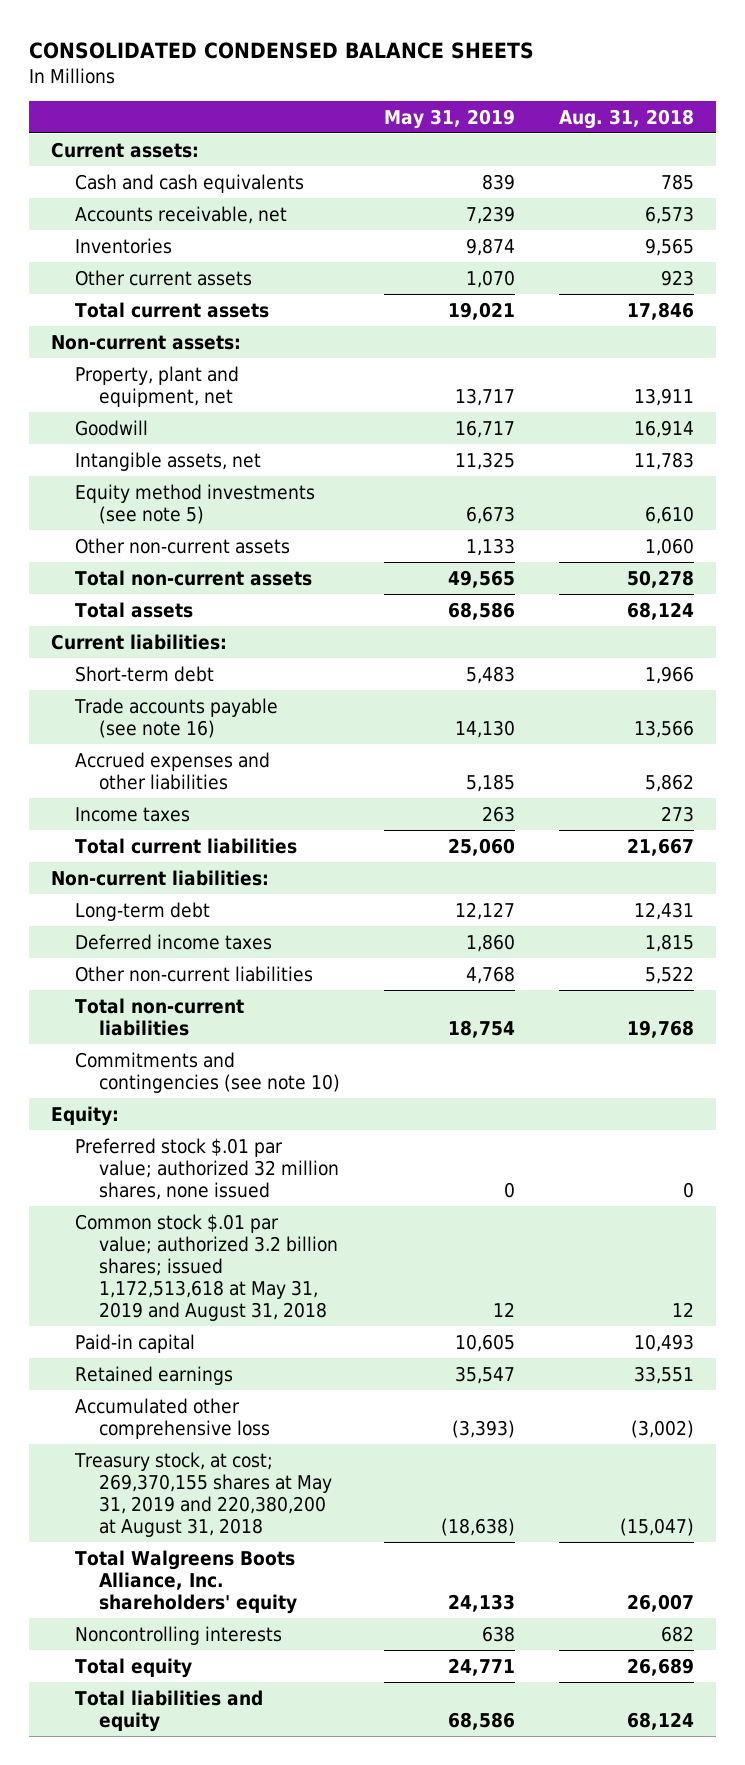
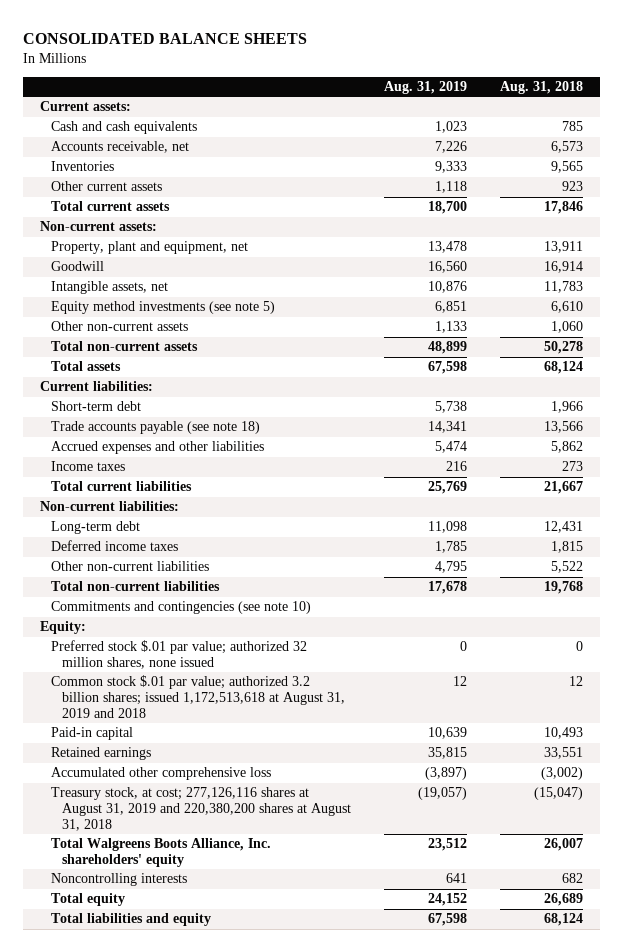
[29,41,535,59] CONSOLIDATED CONDENSED BALANCE SHEETS -> [23,33,308,45] CONSOLIDATED BALANCE SHEETS
[383,108,515,129] May 31, 2019 -> none
none -> [383,81,467,95] Aug. 31, 2019
[74,697,279,738] Trade accounts payable (see note 16) -> [50,421,260,435] Trade accounts payable (see note 18)
[75,1213,338,1322] Common stock $.01 par value; authorized 3.2 billion shares; issued 1,172,513,618 at May 31, 2019 and August 31, 2018 -> [50,675,345,719] Common stock $.01 par value; authorized 3.2 billion shares; issued 1,172,513,618 at August 31, 2019 and 2018
[74,1451,332,1537] Treasury stock, at cost; 269,370,155 shares at May 31, 2019 and 220,380,200 at August 31, 2018 -> [50,787,351,832] Treasury stock, at cost; 277,126,116 shares at August 31, 2019 and 220,380,200 shares at August 31, 2018

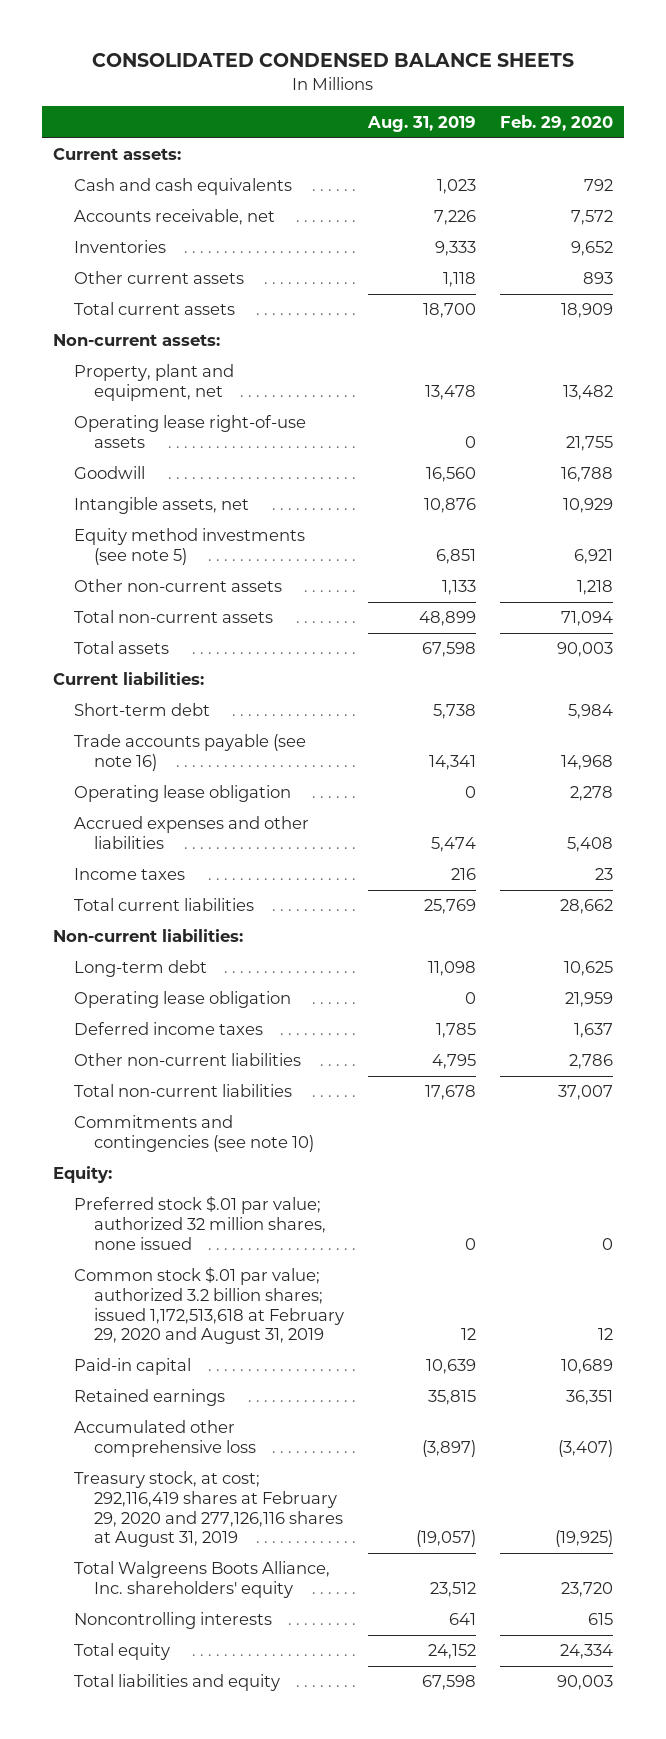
[23,33,308,45] CONSOLIDATED BALANCE SHEETS -> [92,53,575,68] CONSOLIDATED CONDENSED BALANCE SHEETS
[499,81,583,95] Aug. 31, 2018 -> none
none -> [499,114,613,131] Feb. 29, 2020
none -> [73,415,306,449] Operating lease right-of-use assets
[50,421,260,435] Trade accounts payable (see note 18) -> [73,734,306,772] Trade accounts payable (see note 16)
none -> [73,785,291,803] Operating lease obligation
none -> [73,991,291,1009] Operating lease obligation
[50,675,345,719] Common stock $.01 par value; authorized 3.2 billion shares; issued 1,172,513,618 at August 31, 2019 and 2018 -> [73,1267,345,1345] Common stock $.01 par value; authorized 3.2 billion shares; issued 1,172,513,618 at February 29, 2020 and August 31, 2019
[50,787,351,832] Treasury stock, at cost; 277,126,116 shares at August 31, 2019 and 220,380,200 shares at August 31, 2018 -> [73,1471,344,1548] Treasury stock, at cost; 292,116,419 shares at February 29, 2020 and 277,126,116 shares at August 31, 2019

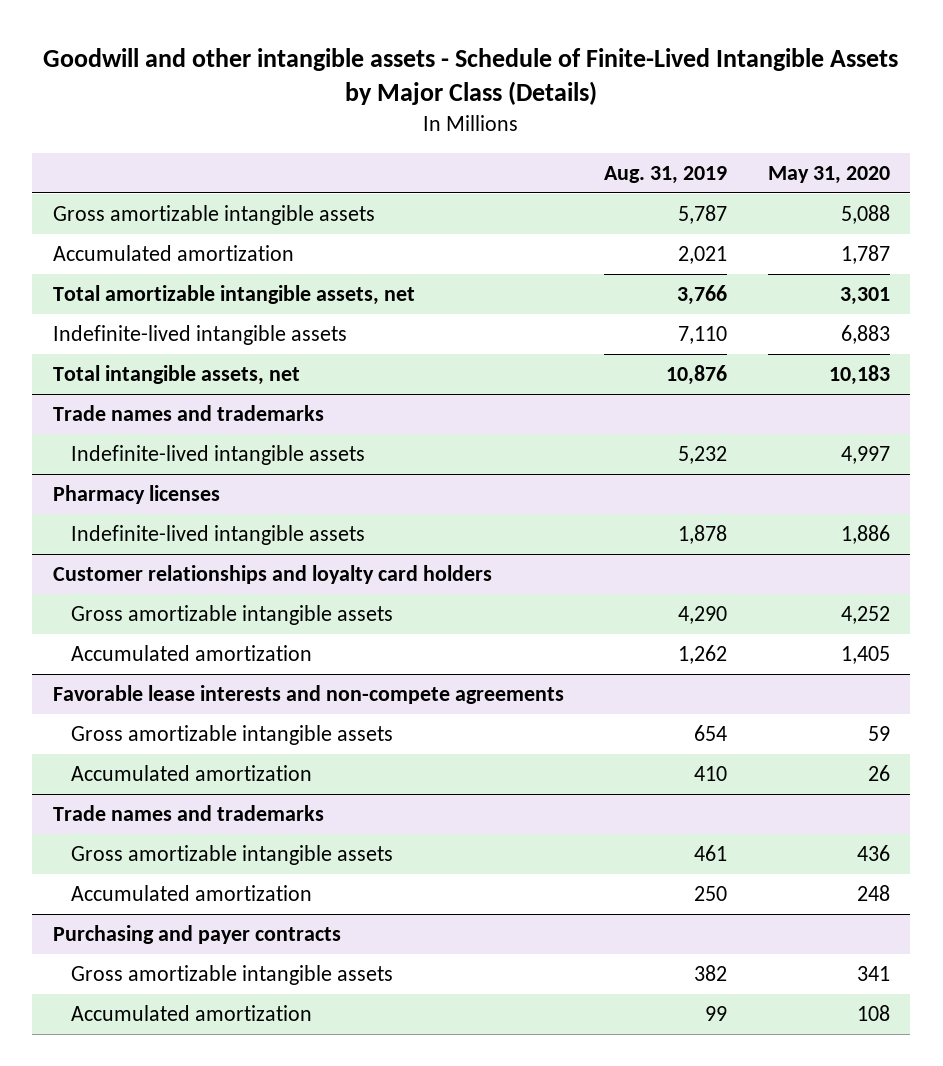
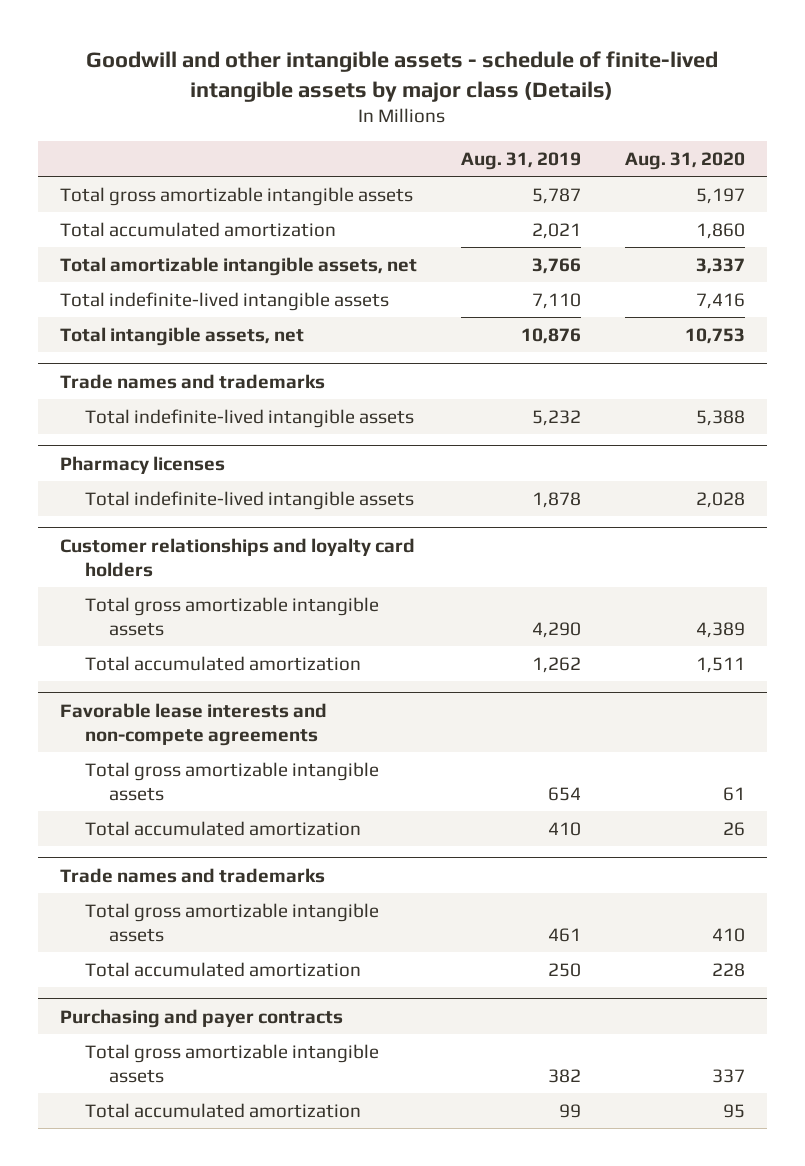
[43,47,899,105] Goodwill and other intangible assets - Schedule of Finite-Lived Intangible Assets by Major Class (Details) -> [86,51,719,102] Goodwill and other intangible assets - schedule of finite-lived intangible assets by major class (Details)
[767,165,890,184] May 31, 2020 -> none
none -> [624,151,745,170] Aug. 31, 2020
[52,205,375,226] Gross amortizable intangible assets -> [59,186,413,206] Total gross amortizable intangible assets
[52,245,294,262] Accumulated amortization -> [59,221,336,237] Total accumulated amortization
[52,325,347,346] Indefinite-lived intangible assets -> [59,291,389,311] Total indefinite-lived intangible assets
[71,445,366,466] Indefinite-lived intangible assets -> [84,408,414,428] Total indefinite-lived intangible assets
[71,525,366,546] Indefinite-lived intangible assets -> [84,490,414,510] Total indefinite-lived intangible assets
[71,605,394,626] Gross amortizable intangible assets -> [84,596,379,636] Total gross amortizable intangible assets
[71,645,313,662] Accumulated amortization -> [84,655,361,671] Total accumulated amortization
[71,725,394,746] Gross amortizable intangible assets -> [84,761,379,801] Total gross amortizable intangible assets
[71,765,313,782] Accumulated amortization -> [84,820,361,836] Total accumulated amortization
[71,845,394,866] Gross amortizable intangible assets -> [84,902,379,942] Total gross amortizable intangible assets
[71,885,313,902] Accumulated amortization -> [84,961,361,977] Total accumulated amortization
[71,965,394,986] Gross amortizable intangible assets -> [84,1043,379,1083] Total gross amortizable intangible assets
[71,1005,313,1022] Accumulated amortization -> [84,1102,361,1118] Total accumulated amortization

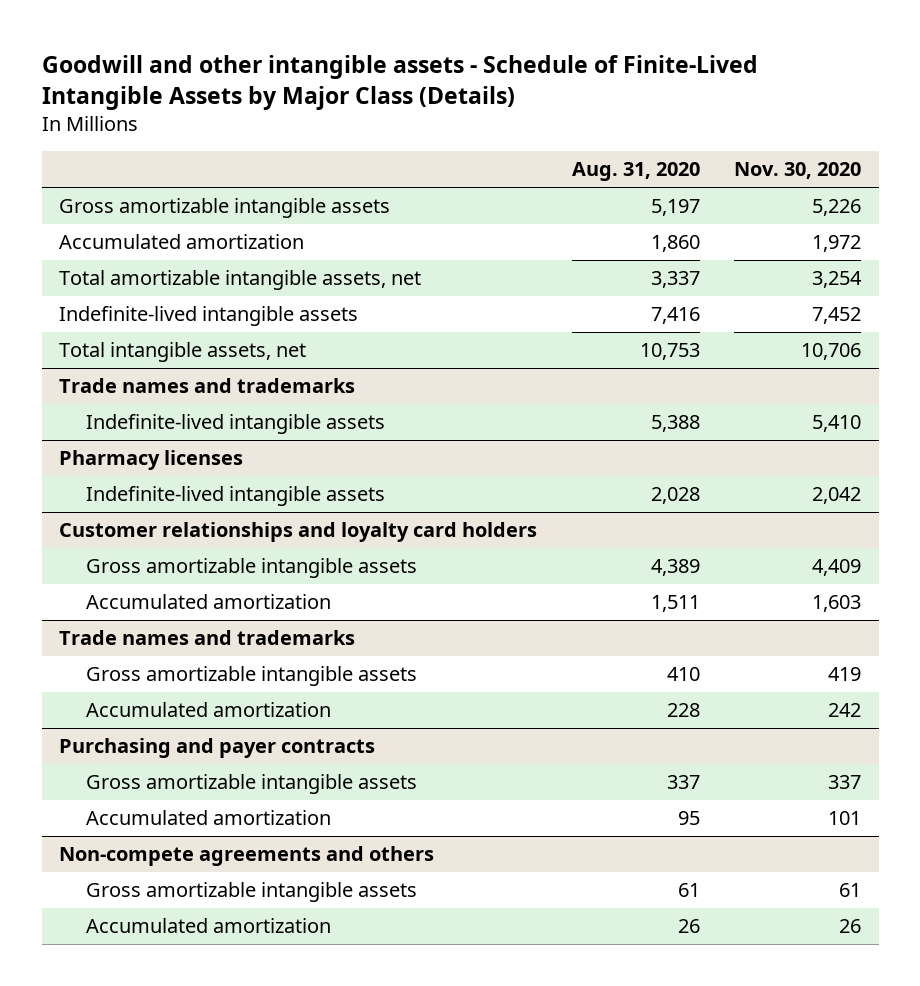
[86,51,719,102] Goodwill and other intangible assets - schedule of finite-lived intangible assets by major class (Details) -> [41,54,758,111] Goodwill and other intangible assets - Schedule of Finite-Lived Intangible Assets by Major Class (Details)
[460,151,581,170] Aug. 31, 2019 -> none
none -> [734,162,862,180] Nov. 30, 2020
[59,186,413,206] Total gross amortizable intangible assets -> [58,198,390,219] Gross amortizable intangible assets
[59,221,336,237] Total accumulated amortization -> [58,234,304,250] Accumulated amortization
[59,291,389,311] Total indefinite-lived intangible assets -> [58,306,358,327] Indefinite-lived intangible assets
[84,408,414,428] Total indefinite-lived intangible assets -> [85,414,385,435] Indefinite-lived intangible assets
[84,490,414,510] Total indefinite-lived intangible assets -> [85,486,385,507] Indefinite-lived intangible assets
[59,702,327,746] Favorable lease interests and non-compete agreements -> none
[84,761,379,801] Total gross amortizable intangible assets -> none
[84,820,361,836] Total accumulated amortization -> none
[84,596,379,636] Total gross amortizable intangible assets -> [85,558,417,579] Gross amortizable intangible assets
[84,655,361,671] Total accumulated amortization -> [85,594,331,610] Accumulated amortization
[84,902,379,942] Total gross amortizable intangible assets -> [85,666,417,687] Gross amortizable intangible assets
[84,961,361,977] Total accumulated amortization -> [85,702,331,718] Accumulated amortization
[84,1043,379,1083] Total gross amortizable intangible assets -> [85,774,417,795] Gross amortizable intangible assets
[84,1102,361,1118] Total accumulated amortization -> [85,810,331,826] Accumulated amortization
none -> [58,846,434,867] Non-compete agreements and others
none -> [85,882,417,903] Gross amortizable intangible assets
none -> [85,918,331,934] Accumulated amortization

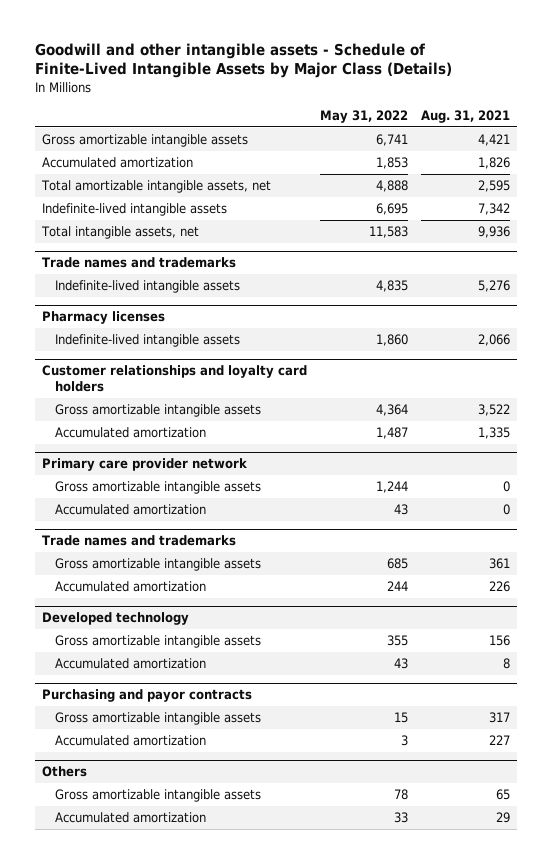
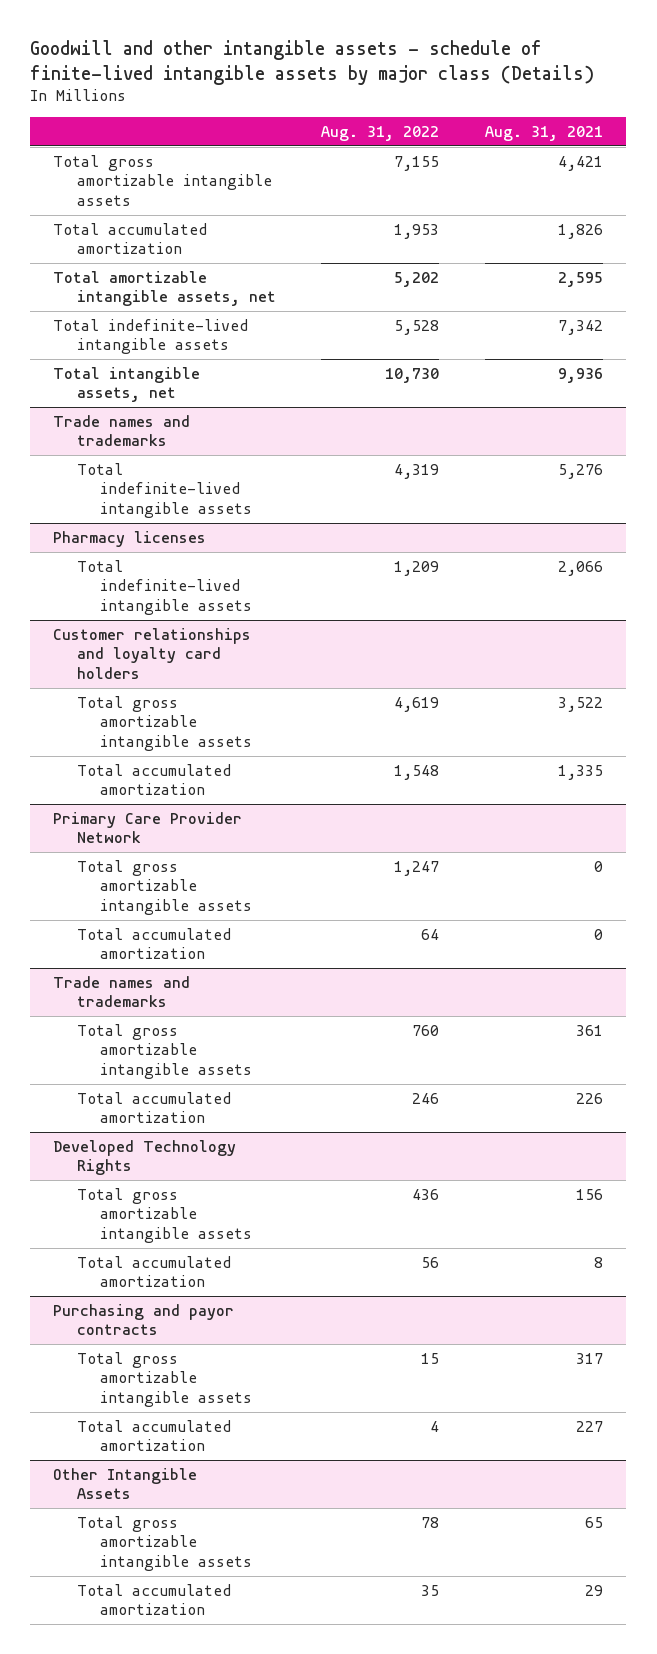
[34,42,452,79] Goodwill and other intangible assets - Schedule of Finite-Lived Intangible Assets by Major Class (Details) -> [30,40,595,85] Goodwill and other intangible assets - schedule of finite-lived intangible assets by major class (Details)
[319,110,408,124] May 31, 2022 -> none
none -> [321,125,440,141] Aug. 31, 2022
[41,133,248,147] Gross amortizable intangible assets -> [53,154,272,206] Total gross amortizable intangible assets
[41,156,193,168] Accumulated amortization -> [53,222,208,255] Total accumulated amortization
[41,202,227,216] Indefinite-lived intangible assets -> [53,318,249,355] Total indefinite-lived intangible assets
[55,279,241,293] Indefinite-lived intangible assets -> [76,462,252,518] Total indefinite-lived intangible assets
[55,333,241,347] Indefinite-lived intangible assets -> [76,559,252,615] Total indefinite-lived intangible assets
[55,403,262,417] Gross amortizable intangible assets -> [76,695,252,751] Total gross amortizable intangible assets
[55,426,207,438] Accumulated amortization -> [76,763,231,796] Total accumulated amortization
[41,458,247,472] Primary care provider network -> [53,811,243,844] Primary Care Provider Network
[55,480,262,494] Gross amortizable intangible assets -> [76,859,252,915] Total gross amortizable intangible assets
[55,503,207,515] Accumulated amortization -> [76,927,231,960] Total accumulated amortization
[55,557,262,571] Gross amortizable intangible assets -> [76,1023,252,1079] Total gross amortizable intangible assets
[55,580,207,592] Accumulated amortization -> [76,1091,231,1124] Total accumulated amortization
[41,612,189,626] Developed technology -> [53,1139,237,1176] Developed Technology Rights
[55,634,262,648] Gross amortizable intangible assets -> [76,1187,252,1243] Total gross amortizable intangible assets
[55,657,207,669] Accumulated amortization -> [76,1255,231,1288] Total accumulated amortization
[55,711,262,725] Gross amortizable intangible assets -> [76,1351,252,1407] Total gross amortizable intangible assets
[55,734,207,746] Accumulated amortization -> [76,1419,231,1452] Total accumulated amortization
[41,766,87,778] Others -> [53,1467,198,1500] Other Intangible Assets
[55,788,262,802] Gross amortizable intangible assets -> [76,1515,252,1571] Total gross amortizable intangible assets
[55,811,207,823] Accumulated amortization -> [76,1583,231,1616] Total accumulated amortization

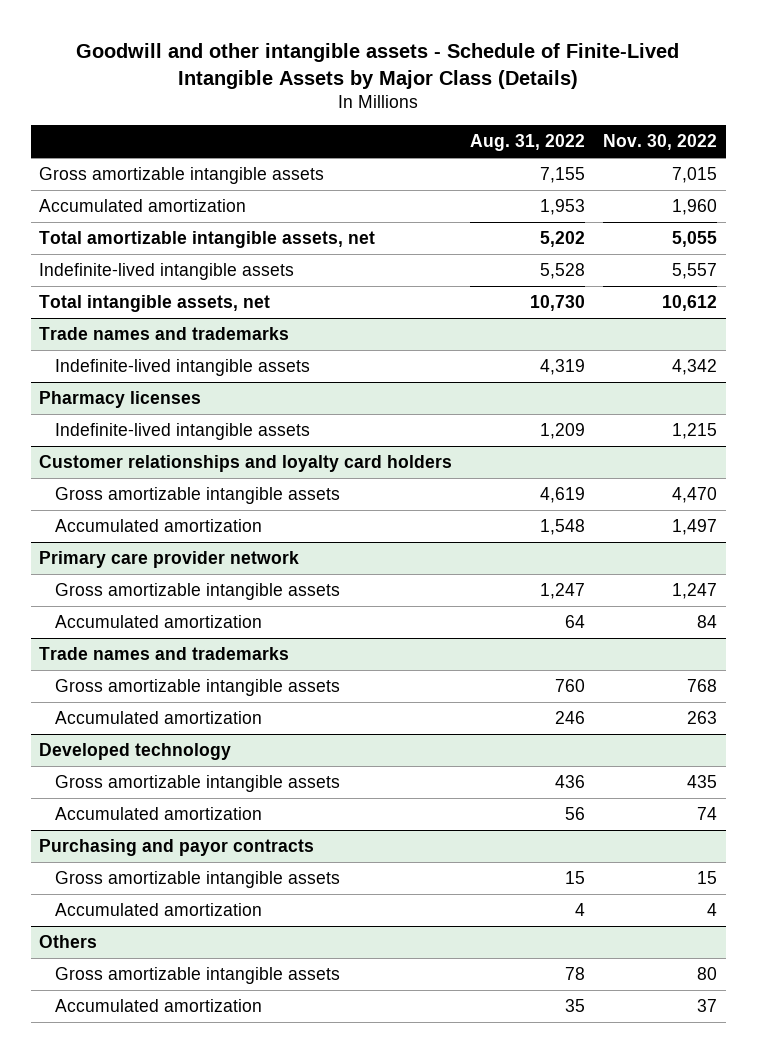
[30,40,595,85] Goodwill and other intangible assets - schedule of finite-lived intangible assets by major class (Details) -> [76,42,680,89] Goodwill and other intangible assets - Schedule of Finite-Lived Intangible Assets by Major Class (Details)
[485,125,604,141] Aug. 31, 2021 -> none
none -> [603,134,718,151] Nov. 30, 2022
[53,154,272,206] Total gross amortizable intangible assets -> [39,166,325,184] Gross amortizable intangible assets
[53,222,208,255] Total accumulated amortization -> [39,198,247,212] Accumulated amortization
[53,318,249,355] Total indefinite-lived intangible assets -> [39,262,295,280] Indefinite-lived intangible assets
[76,462,252,518] Total indefinite-lived intangible assets -> [54,358,310,376] Indefinite-lived intangible assets
[76,559,252,615] Total indefinite-lived intangible assets -> [54,422,310,440] Indefinite-lived intangible assets
[76,695,252,751] Total gross amortizable intangible assets -> [54,486,340,504] Gross amortizable intangible assets
[76,763,231,796] Total accumulated amortization -> [54,518,262,532] Accumulated amortization
[53,811,243,844] Primary Care Provider Network -> [39,550,300,568] Primary care provider network
[76,859,252,915] Total gross amortizable intangible assets -> [54,582,340,600] Gross amortizable intangible assets
[76,927,231,960] Total accumulated amortization -> [54,614,262,628] Accumulated amortization
[76,1023,252,1079] Total gross amortizable intangible assets -> [54,678,340,696] Gross amortizable intangible assets
[76,1091,231,1124] Total accumulated amortization -> [54,710,262,724] Accumulated amortization
[53,1139,237,1176] Developed Technology Rights -> [39,742,232,760] Developed technology
[76,1187,252,1243] Total gross amortizable intangible assets -> [54,774,340,792] Gross amortizable intangible assets
[76,1255,231,1288] Total accumulated amortization -> [54,806,262,820] Accumulated amortization
[76,1351,252,1407] Total gross amortizable intangible assets -> [54,870,340,888] Gross amortizable intangible assets
[76,1419,231,1452] Total accumulated amortization -> [54,902,262,916] Accumulated amortization
[53,1467,198,1500] Other Intangible Assets -> [39,934,98,948] Others
[76,1515,252,1571] Total gross amortizable intangible assets -> [54,966,340,984] Gross amortizable intangible assets
[76,1583,231,1616] Total accumulated amortization -> [54,998,262,1012] Accumulated amortization

